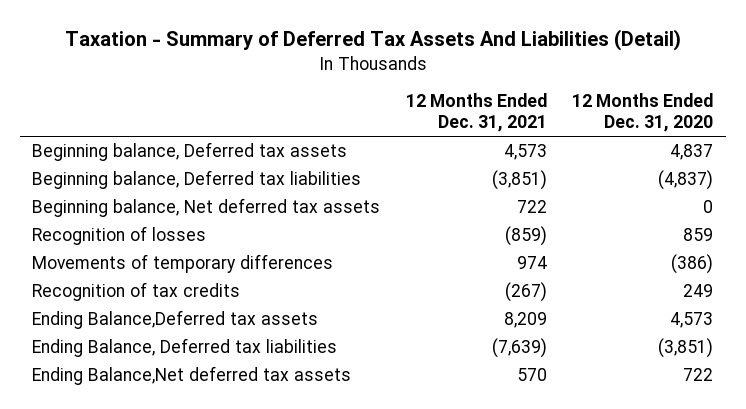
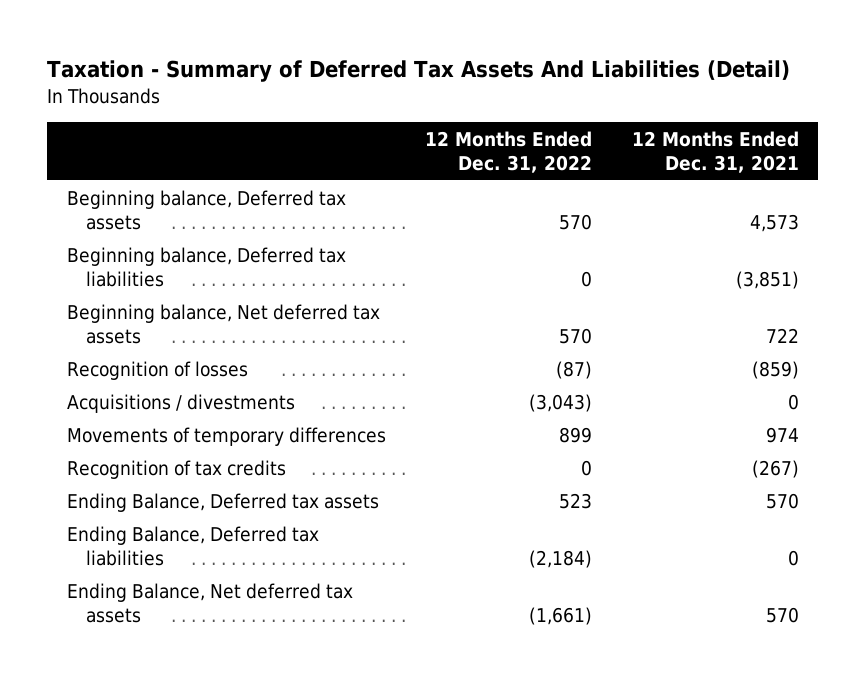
[572,92,714,133] 12 Months Ended Dec. 31, 2020 -> none
none -> [425,130,593,174] 12 Months Ended Dec. 31, 2022
none -> [67,393,296,413] Acquisitions / divestments
[32,309,319,329] Ending Balance,Deferred tax assets -> [67,492,380,512] Ending Balance, Deferred tax assets
[503,311,547,328] 8,209 -> [765,492,799,509] 570
[491,337,547,358] (7,639) -> [787,549,799,566] 0
[32,365,352,385] Ending Balance,Net deferred tax assets -> [67,582,354,623] Ending Balance, Net deferred tax assets

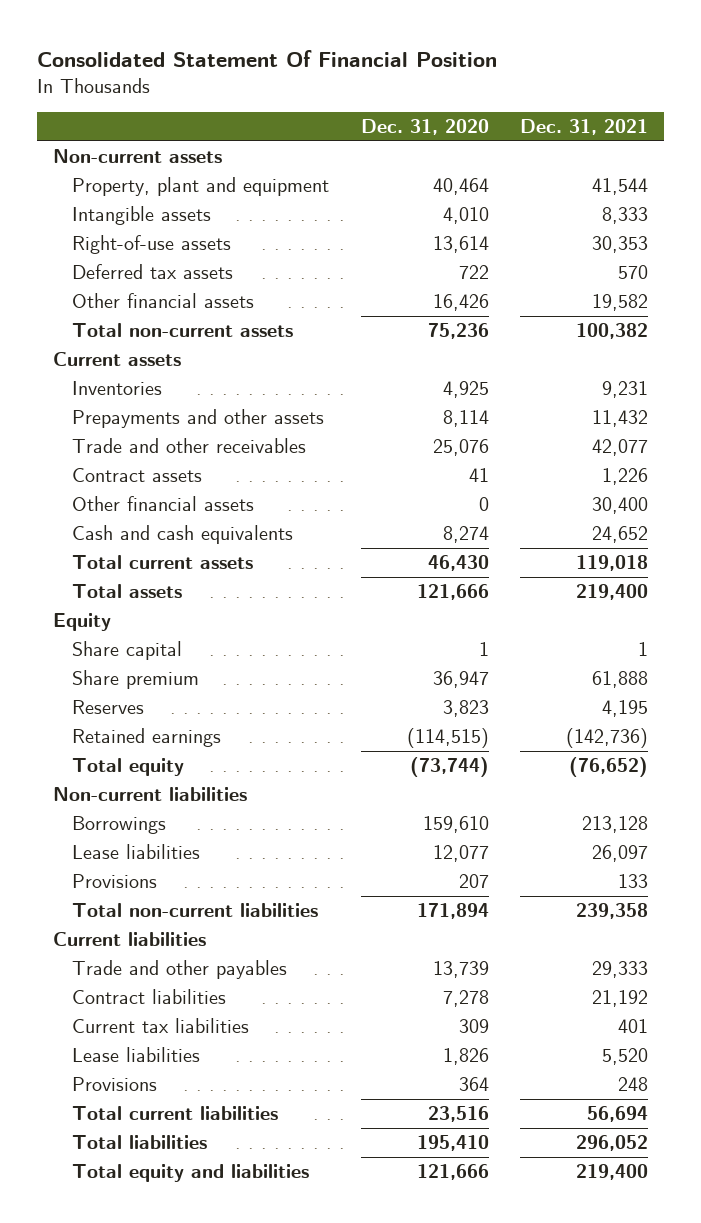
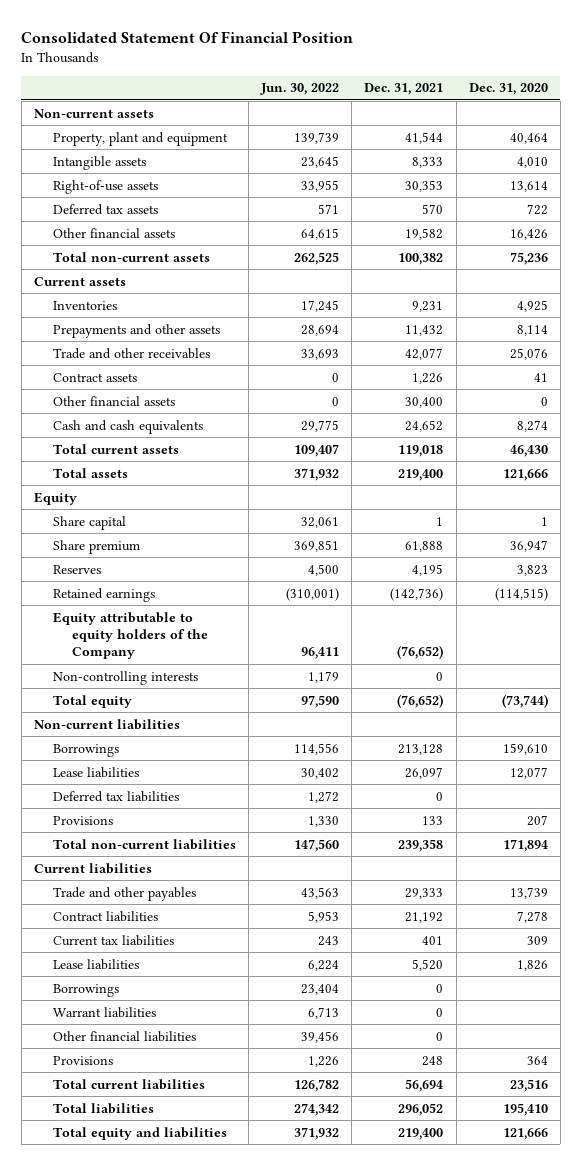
none -> [260,83,340,96] Jun. 30, 2022
none -> [52,611,208,660] Equity attributable to equity holders of the Company
none -> [52,670,198,685] Non-controlling interests
none -> [52,790,179,802] Deferred tax liabilities
none -> [52,983,119,997] Borrowings
none -> [52,1006,156,1018] Warrant liabilities
none -> [52,1030,196,1042] Other financial liabilities

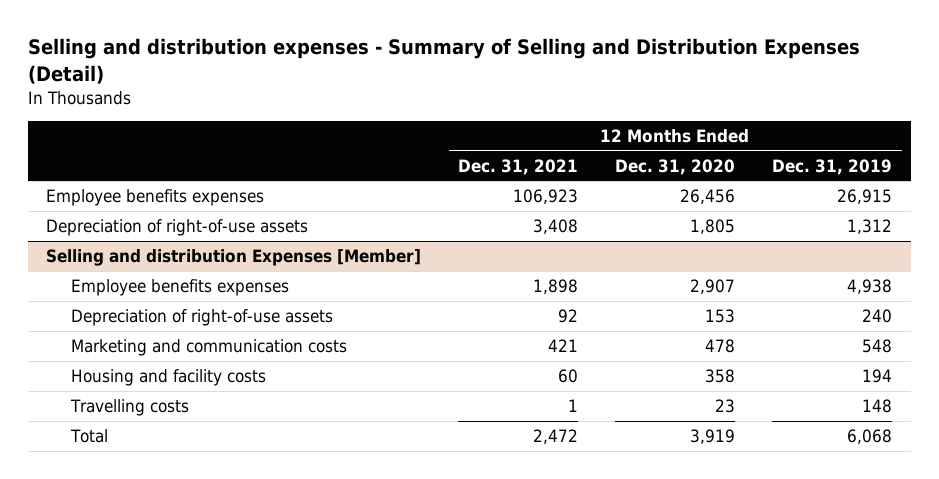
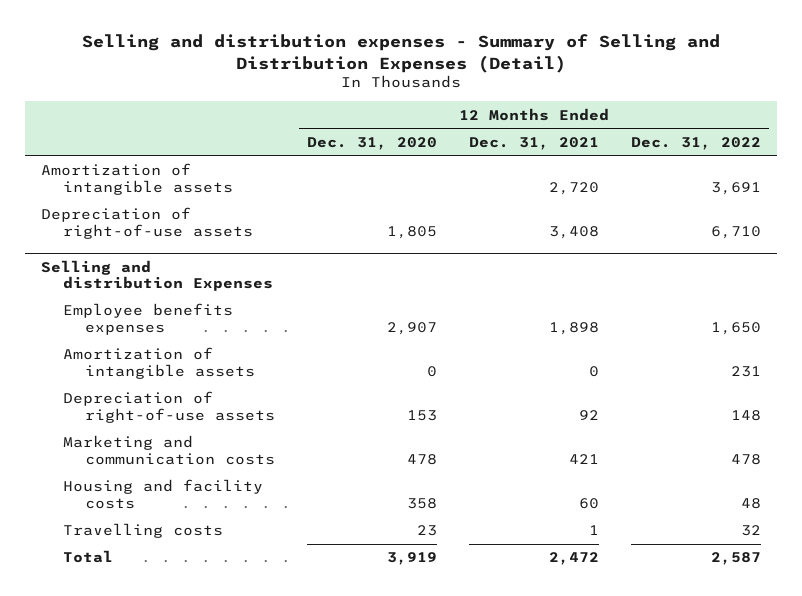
[772,158,893,175] Dec. 31, 2019 -> none
none -> [630,136,761,150] Dec. 31, 2022
[46,189,265,207] Employee benefits expenses -> none
none -> [41,163,234,195] Amortization of intangible assets
[46,249,422,267] Selling and distribution Expenses [Member] -> [41,259,274,292] Selling and distribution Expenses
none -> [63,347,256,379] Amortization of intangible assets

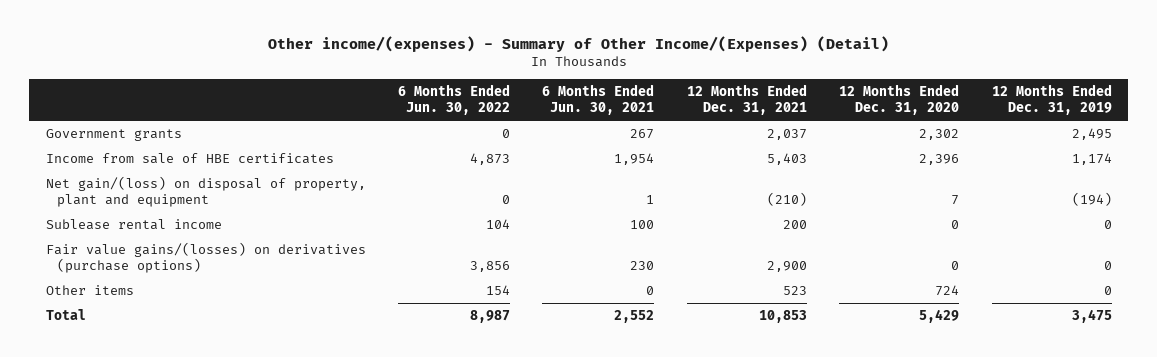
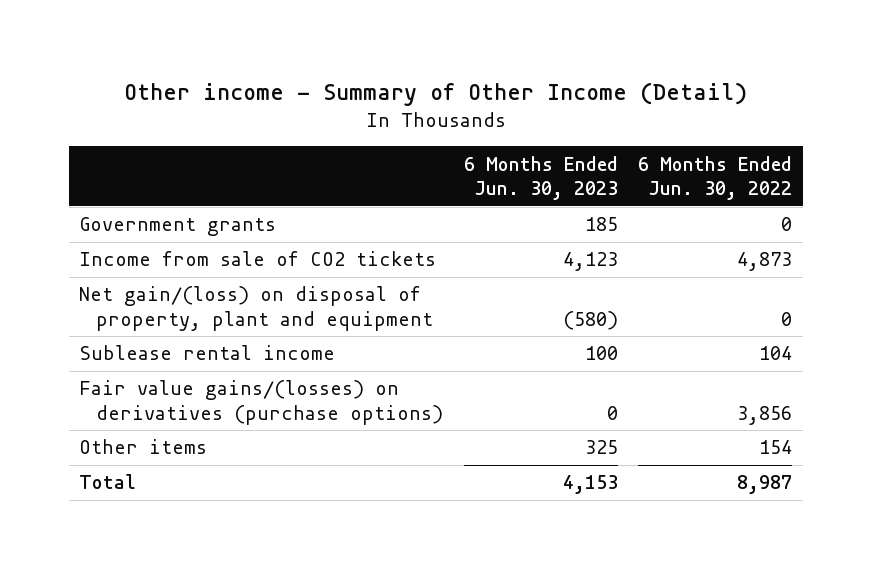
[267,36,889,53] Other income/(expenses) - Summary of Other Income/(Expenses) (Detail) -> [123,81,747,106] Other income - Summary of Other Income (Detail)
[542,84,655,115] 6 Months Ended Jun. 30, 2021 -> none
[686,84,807,115] 12 Months Ended Dec. 31, 2021 -> none
[839,84,960,115] 12 Months Ended Dec. 31, 2020 -> none
[991,84,1112,115] 12 Months Ended Dec. 31, 2019 -> none
none -> [463,155,618,200] 6 Months Ended Jun. 30, 2023
[45,153,334,165] Income from sale of HBE certificates -> [79,251,437,267] Income from sale of CO2 tickets

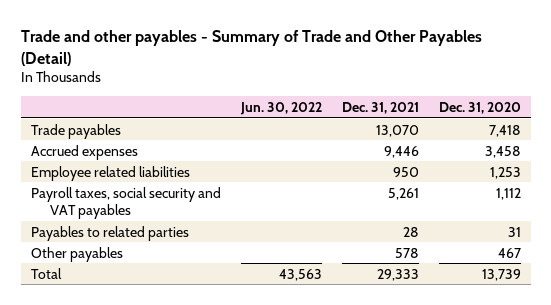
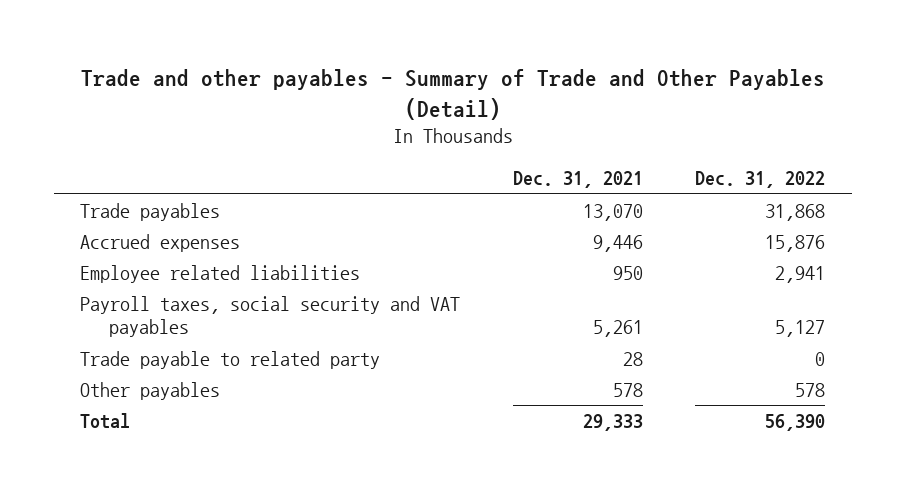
[239,101,322,115] Jun. 30, 2022 -> none
[438,101,521,114] Dec. 31, 2020 -> none
none -> [695,171,826,189] Dec. 31, 2022
[30,225,189,241] Payables to related parties -> [80,351,381,370] Trade payable to related party

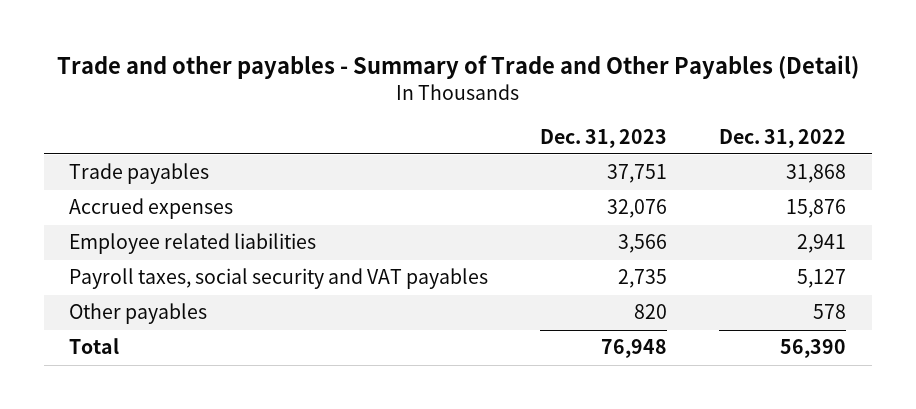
[512,171,643,189] Dec. 31, 2021 -> none
none -> [540,128,668,148] Dec. 31, 2023
[80,351,381,370] Trade payable to related party -> none

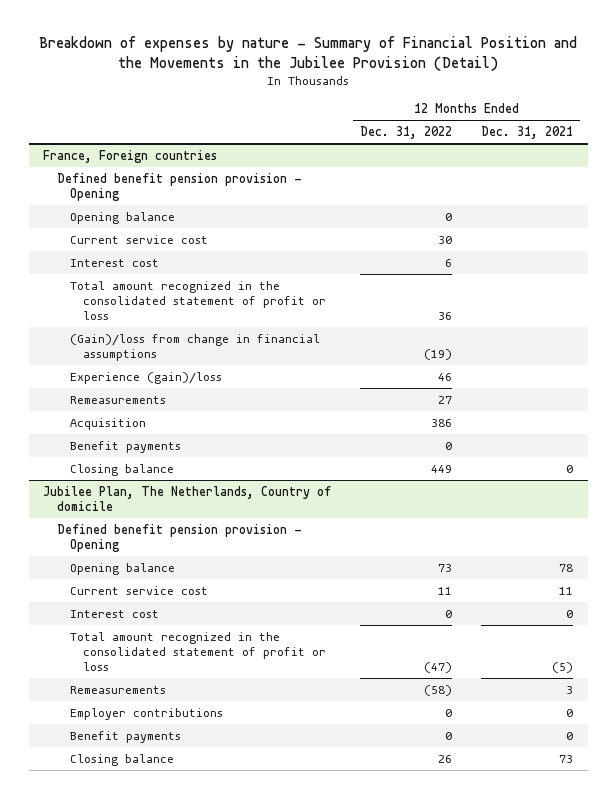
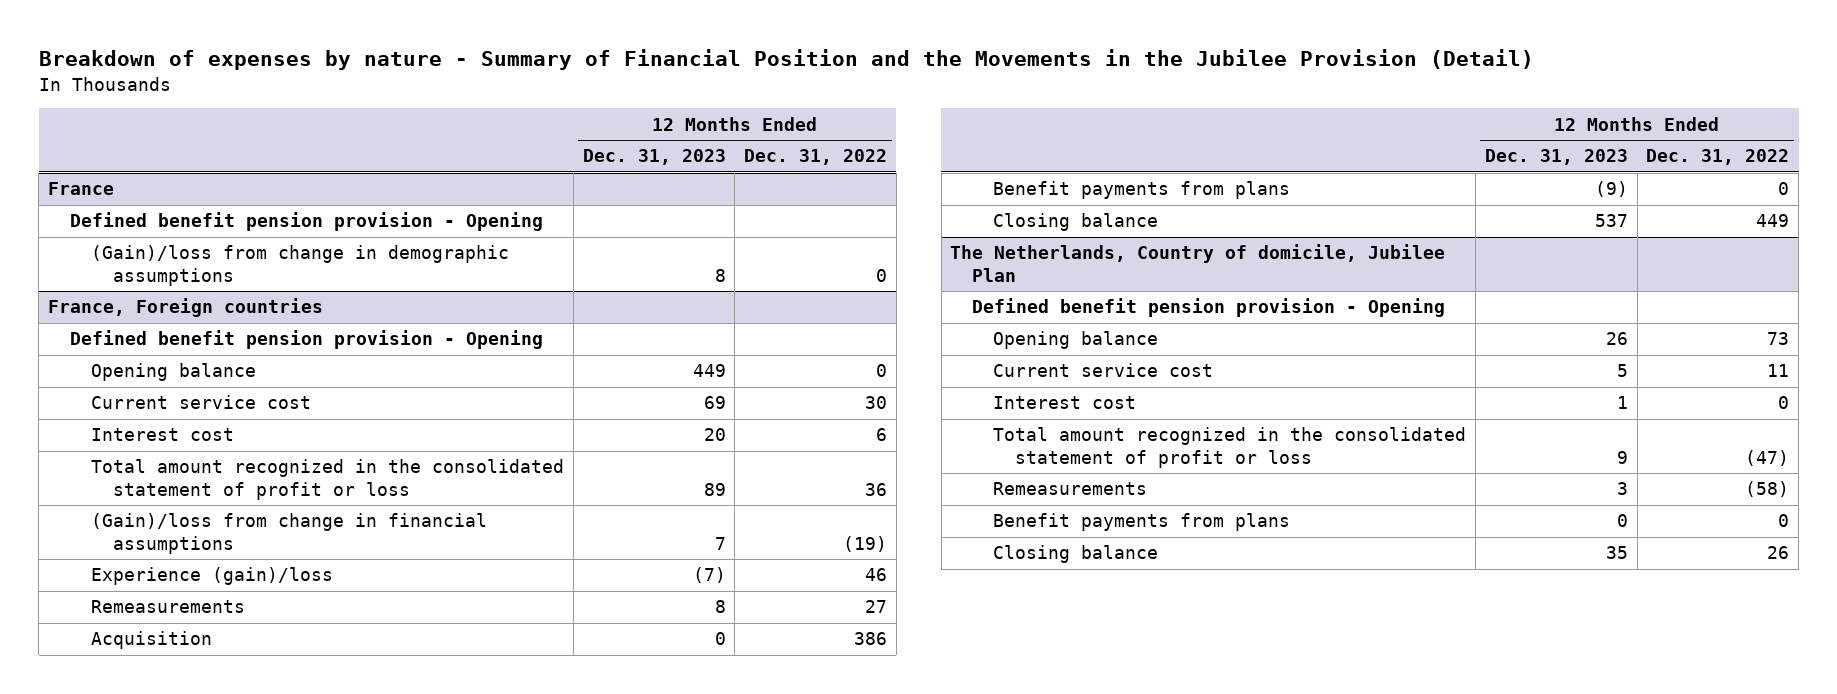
[481,126,574,140] Dec. 31, 2021 -> none
none -> [582,149,726,166] Dec. 31, 2023
none -> [47,182,114,196] France
none -> [69,212,543,232] Defined benefit pension provision - Opening
none -> [91,245,510,286] (Gain)/loss from change in demographic assumptions
[69,440,181,453] Benefit payments -> [993,181,1291,200] Benefit payments from plans
[43,485,332,511] Jubilee Plan, The Netherlands, Country of domicile -> [950,244,1446,282] The Netherlands, Country of domicile, Jubilee Plan
[69,707,223,720] Employer contributions -> none
[69,730,181,743] Benefit payments -> [993,513,1291,532] Benefit payments from plans

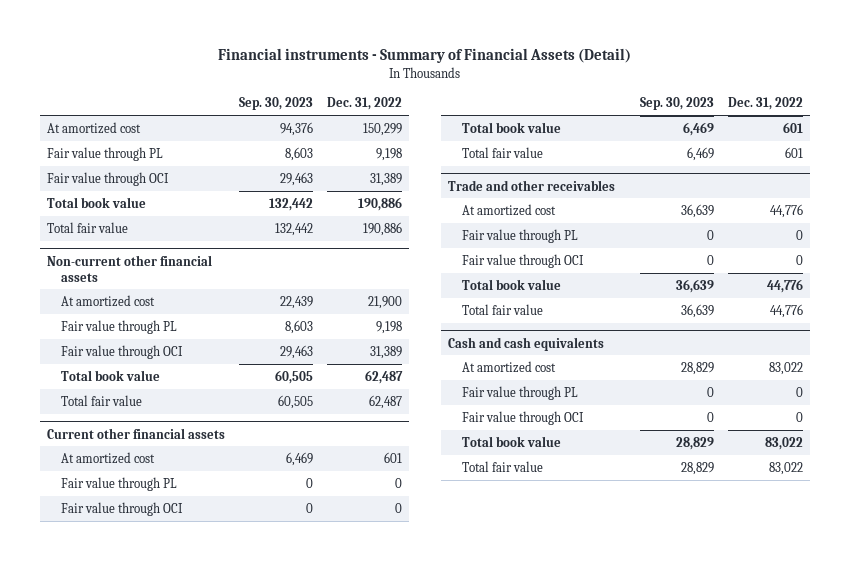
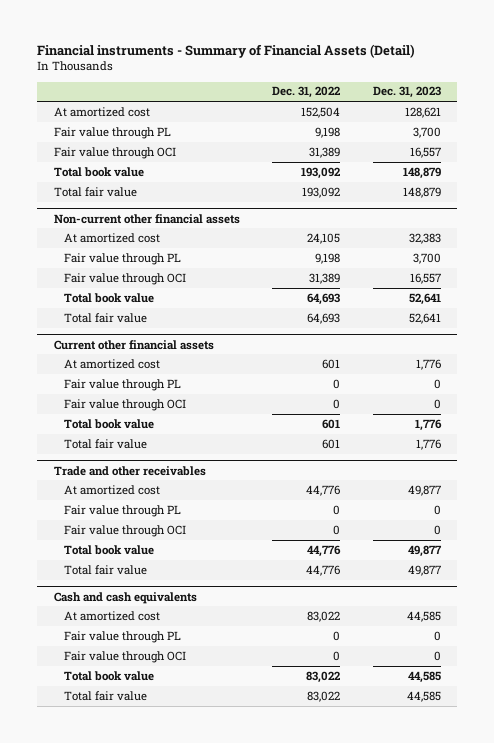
[238,97,313,111] Sep. 30, 2023 -> none
none -> [372,86,441,99] Dec. 31, 2023
[362,122,402,136] 150,299 -> [301,106,341,118] 152,504
[357,196,402,211] 190,886 -> [301,166,341,179] 193,092
[362,221,402,236] 190,886 -> [302,186,341,198] 193,092
[367,295,402,309] 21,900 -> [307,232,341,244] 24,105
[364,369,403,384] 62,487 -> [307,292,341,305] 64,693
[368,394,402,409] 62,487 -> [307,312,341,324] 64,693

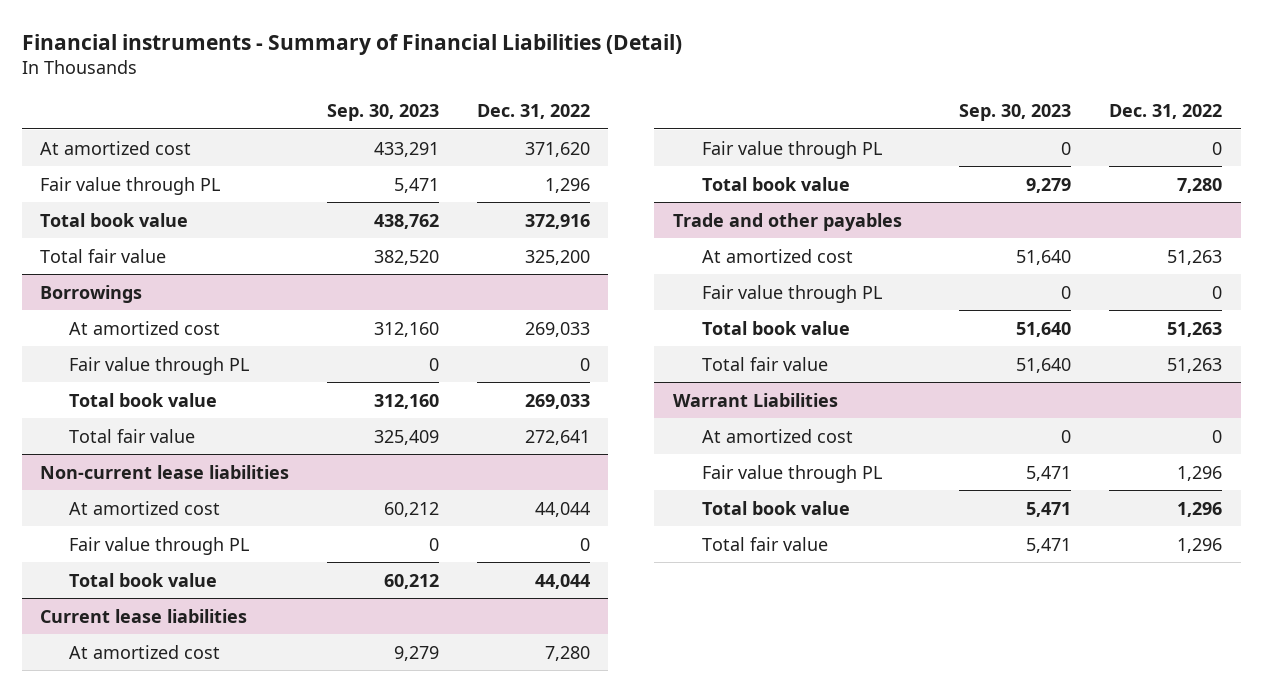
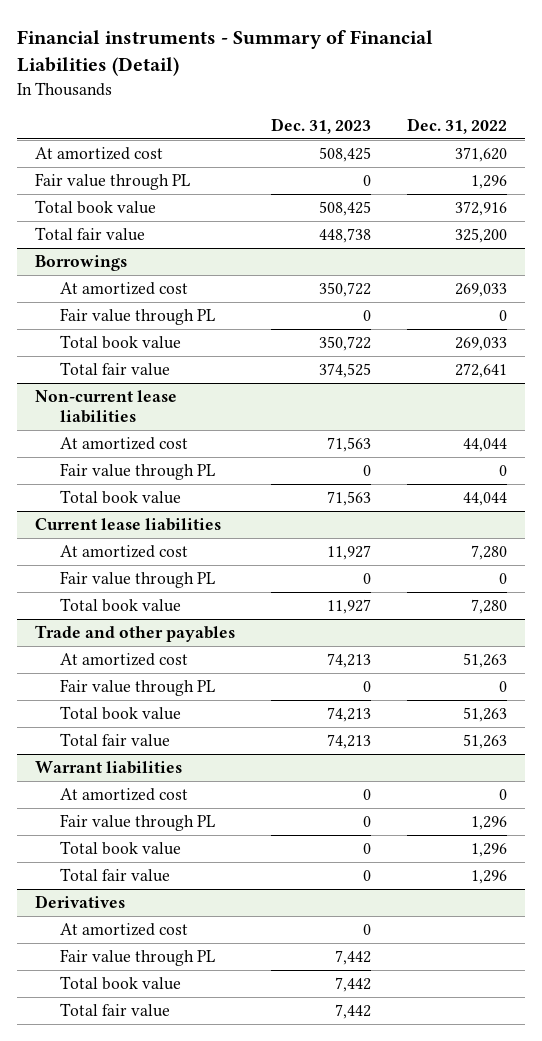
[326,104,439,122] Sep. 30, 2023 -> none
none -> [271,117,372,134] Dec. 31, 2023
[672,392,838,407] Warrant Liabilities -> [34,760,182,774] Warrant liabilities
none -> [34,894,125,908] Derivatives
none -> [59,922,188,936] At amortized cost
none -> [59,948,215,966] Fair value through PL
none -> [59,975,181,990] Total book value
none -> [59,1002,170,1017] Total fair value

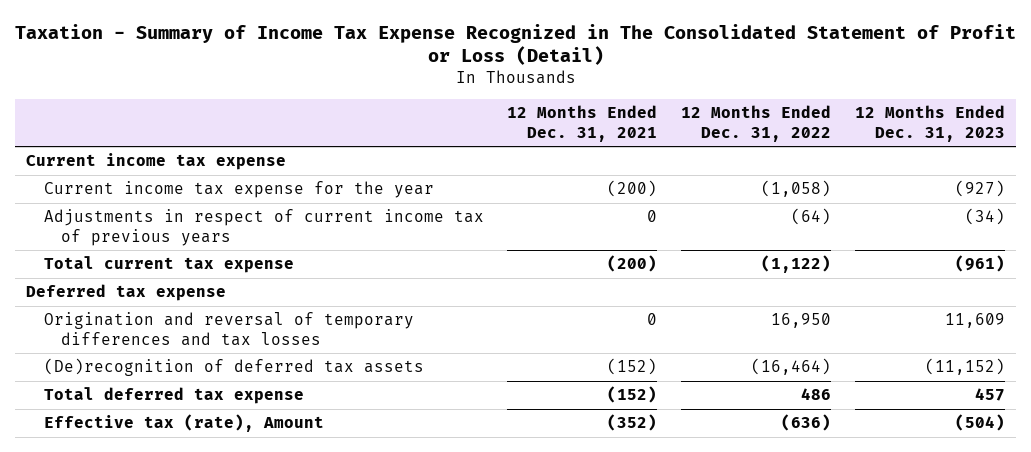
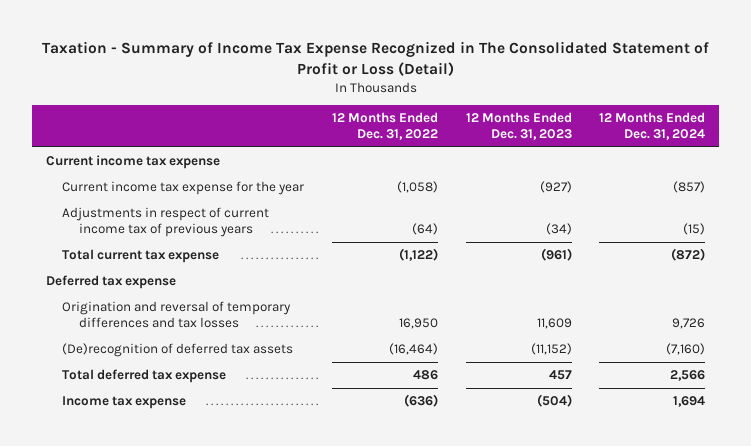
[507,105,658,142] 12 Months Ended Dec. 31, 2021 -> none
none -> [599,112,706,141] 12 Months Ended Dec. 31, 2024
[43,414,324,433] Effective tax (rate), Amount -> [62,396,187,410] Income tax expense

